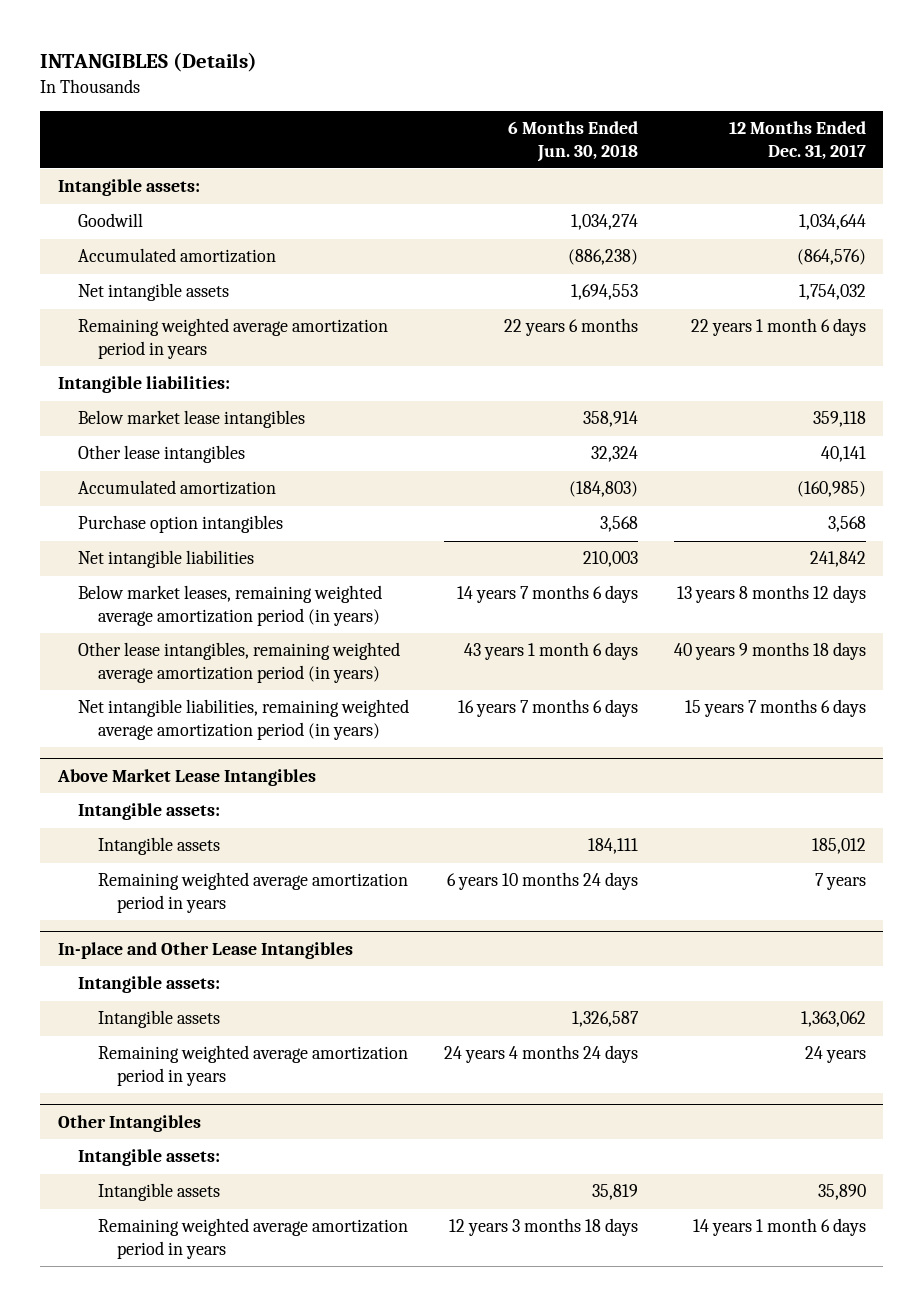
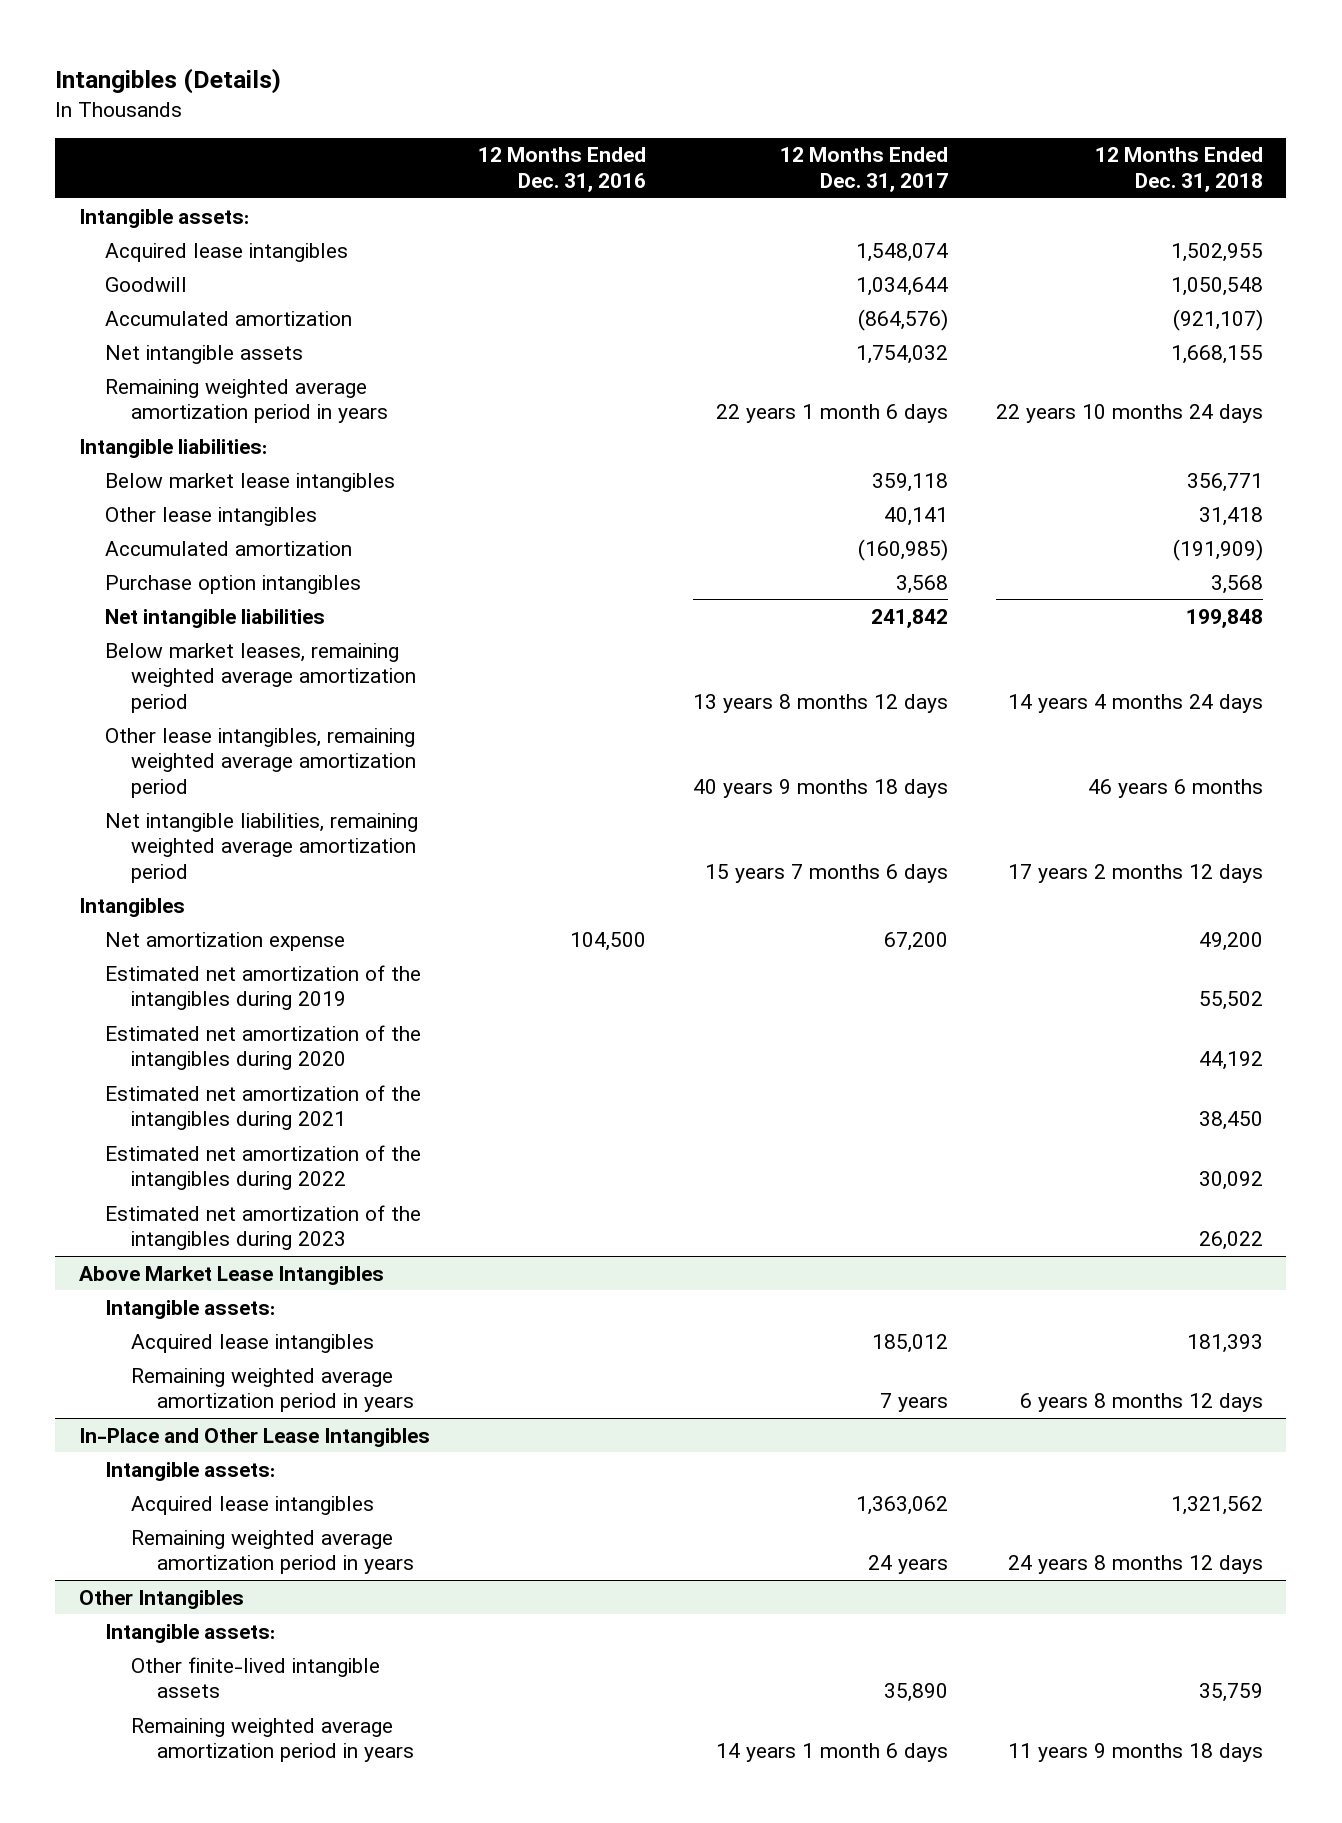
[40,52,258,73] INTANGIBLES (Details) -> [55,68,282,95] Intangibles (Details)
[508,121,639,162] 6 Months Ended Jun. 30, 2018 -> none
none -> [477,147,646,192] 12 Months Ended Dec. 31, 2016
none -> [1094,147,1263,192] 12 Months Ended Dec. 31, 2018
none -> [105,242,349,262] Acquired lease intangibles
[77,585,382,626] Below market leases, remaining weighted average amortization period (in years) -> [105,642,417,713] Below market leases, remaining weighted average amortization period
[77,642,400,683] Other lease intangibles, remaining weighted average amortization period (in years) -> [105,727,417,798] Other lease intangibles, remaining weighted average amortization period
[77,699,409,740] Net intangible liabilities, remaining weighted average amortization period (in years) -> [105,812,419,883] Net intangible liabilities, remaining weighted average amortization period
none -> [79,897,186,917] Intangibles
none -> [105,931,346,951] Net amortization expense
none -> [105,964,422,1011] Estimated net amortization of the intangibles during 2019
none -> [105,1024,422,1071] Estimated net amortization of the intangibles during 2020
none -> [105,1084,422,1131] Estimated net amortization of the intangibles during 2021
none -> [105,1144,422,1191] Estimated net amortization of the intangibles during 2022
none -> [105,1204,422,1251] Estimated net amortization of the intangibles during 2023
[97,837,220,856] Intangible assets -> [131,1333,375,1353] Acquired lease intangibles
[57,941,353,959] In-place and Other Lease Intangibles -> [79,1427,431,1447] In-Place and Other Lease Intangibles
[97,1010,220,1029] Intangible assets -> [131,1495,375,1515] Acquired lease intangibles
[97,1183,220,1202] Intangible assets -> [131,1656,381,1699] Other finite-lived intangible assets

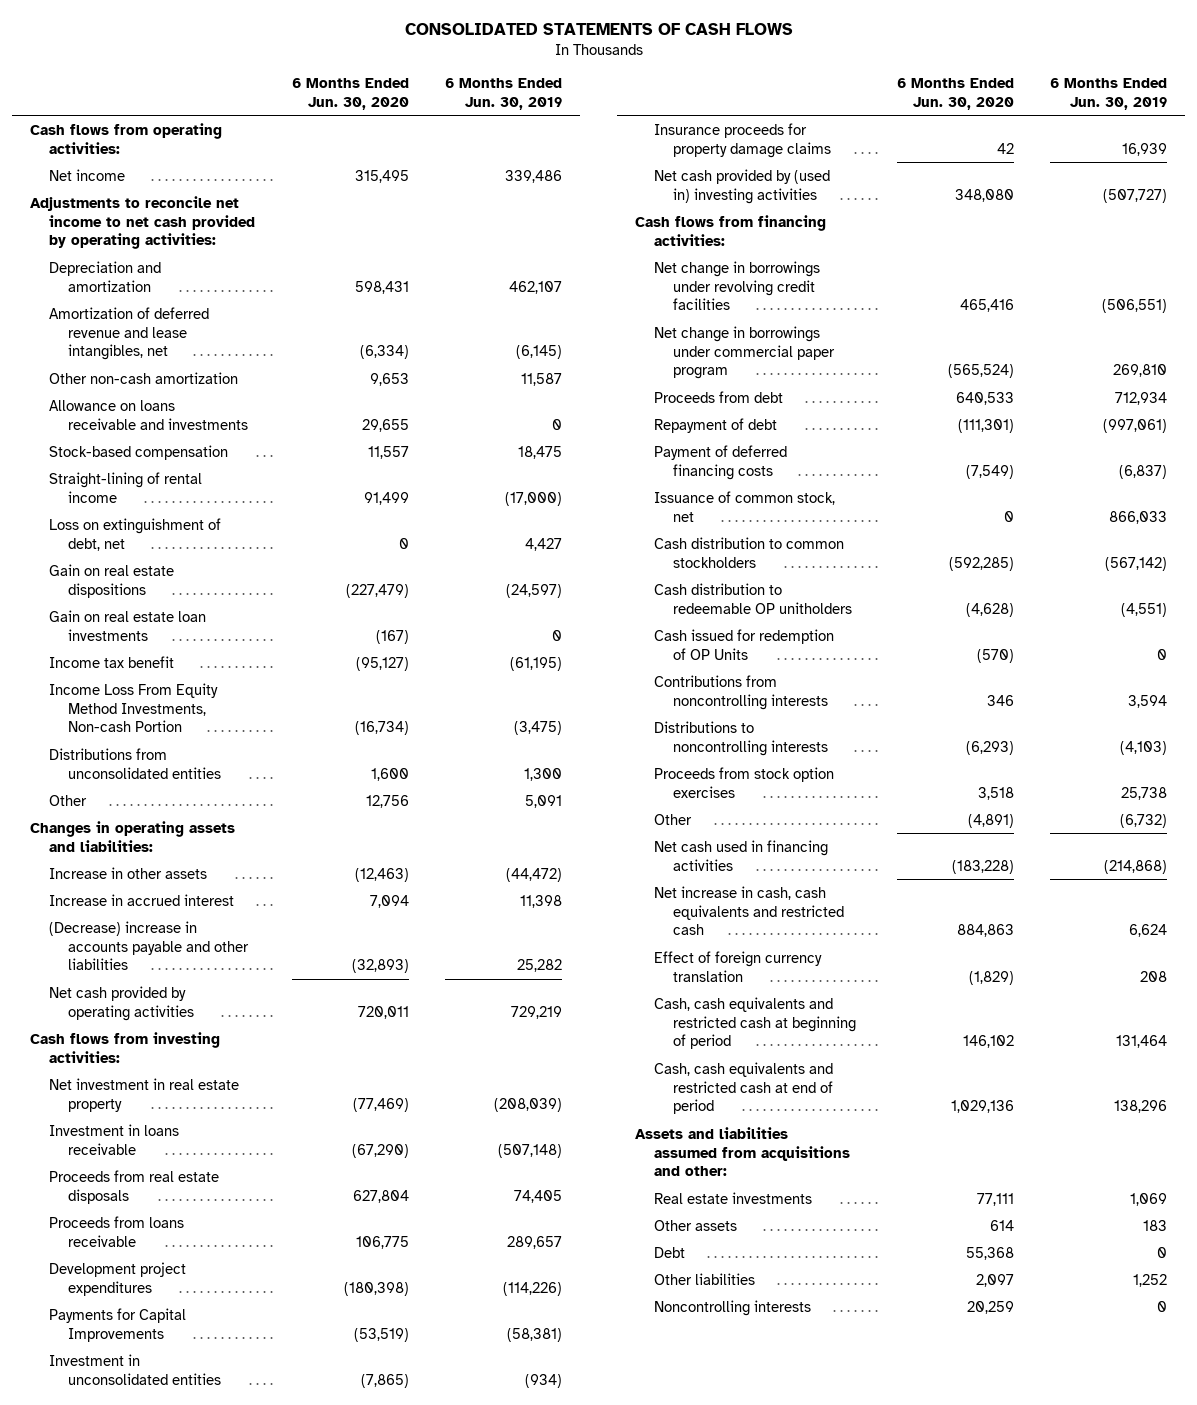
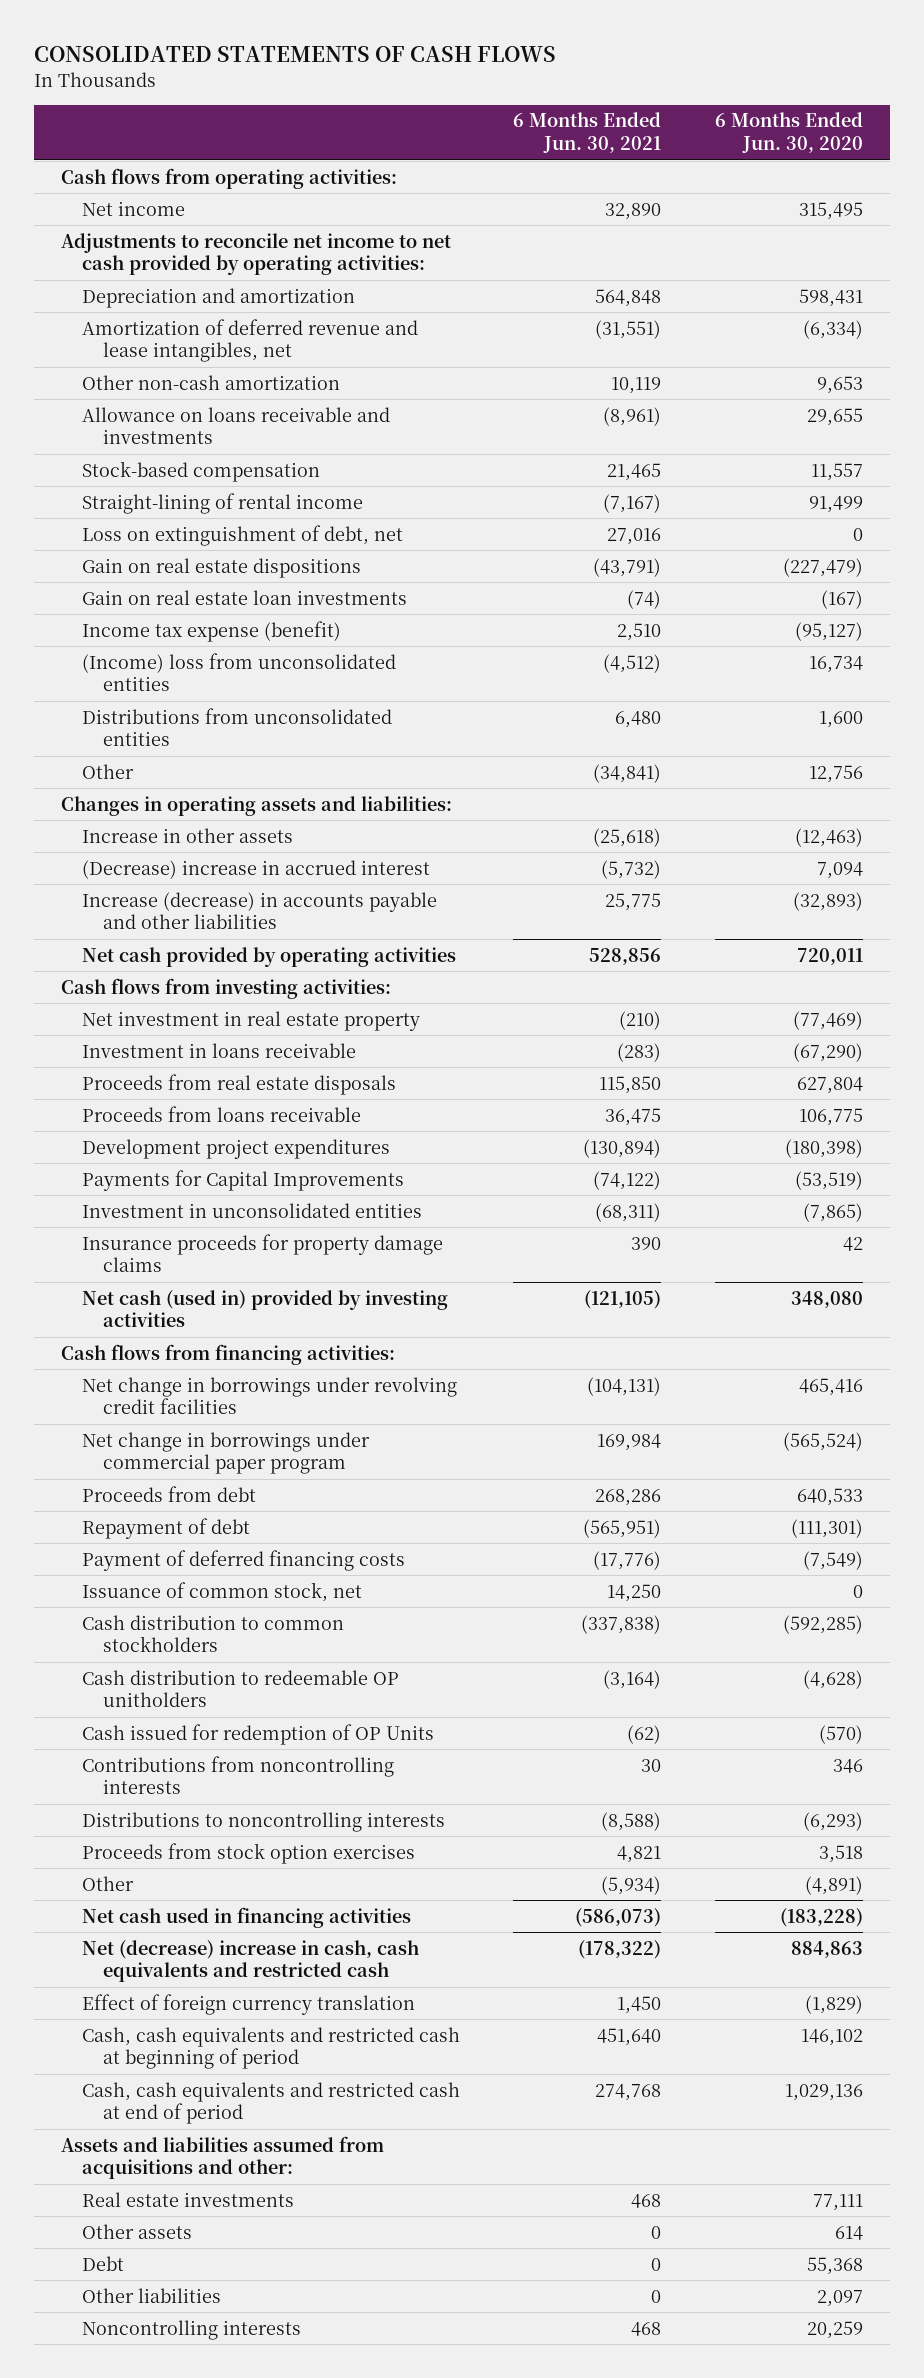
[444,77,562,110] 6 Months Ended Jun. 30, 2019 -> none
none -> [513,112,662,154] 6 Months Ended Jun. 30, 2021
[49,655,175,668] Income tax benefit -> [81,620,341,642] Income tax expense (benefit)
[49,682,219,733] Income Loss From Equity Method Investments, Non-cash Portion -> [81,652,396,692] (Income) loss from unconsolidated entities
[354,721,409,736] (16,734) -> [808,655,863,673] 16,734
[49,893,235,906] Increase in accrued interest -> [81,859,430,879] (Decrease) increase in accrued interest
[49,920,250,971] (Decrease) increase in accounts payable and other liabilities -> [81,891,437,930] Increase (decrease) in accounts payable and other liabilities
[654,168,831,204] Net cash provided by (used in) investing activities -> [81,1289,448,1328] Net cash (used in) provided by investing activities
[654,885,845,936] Net increase in cash, cash equivalents and restricted cash -> [81,1939,419,1983] Net (decrease) increase in cash, cash equivalents and restricted cash

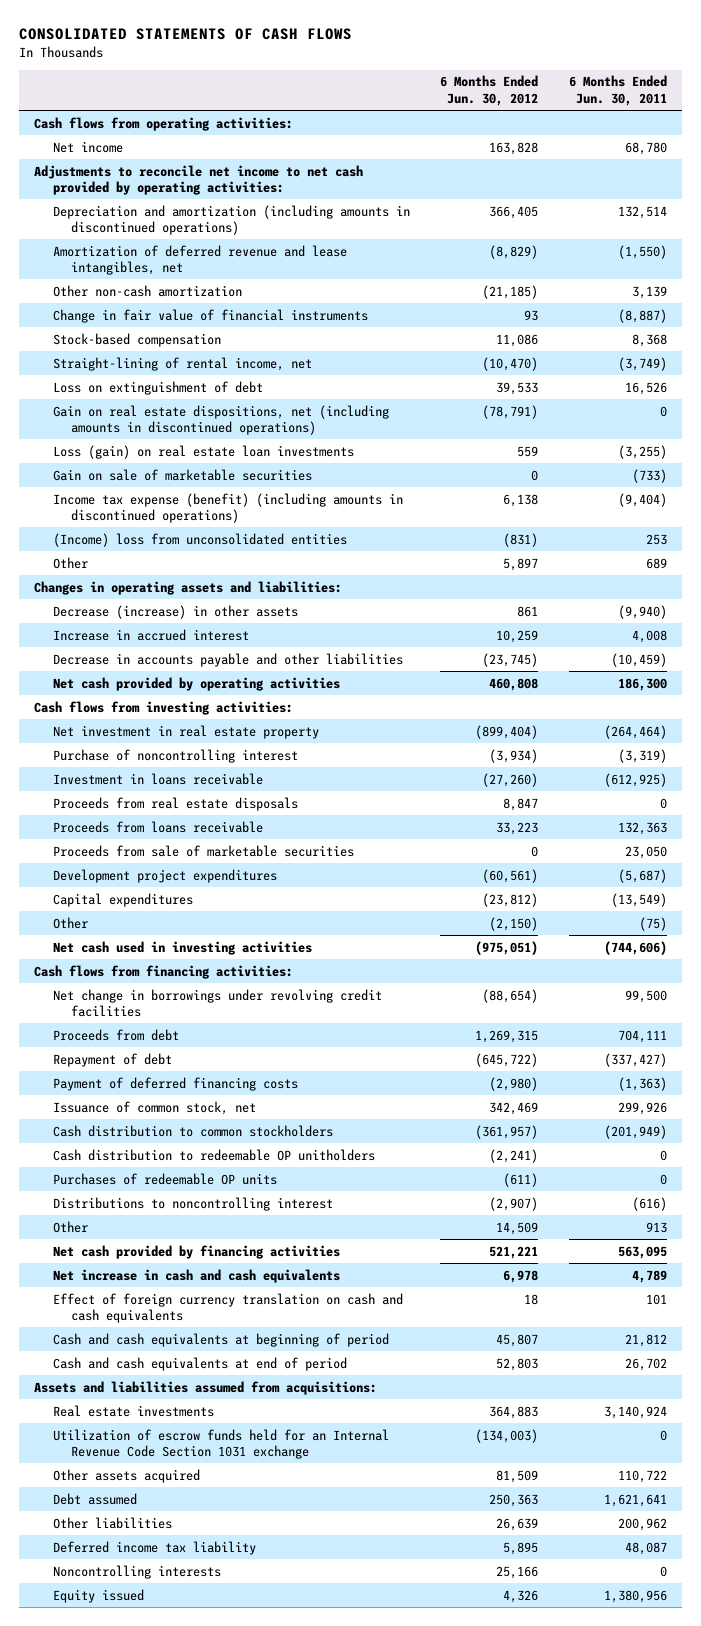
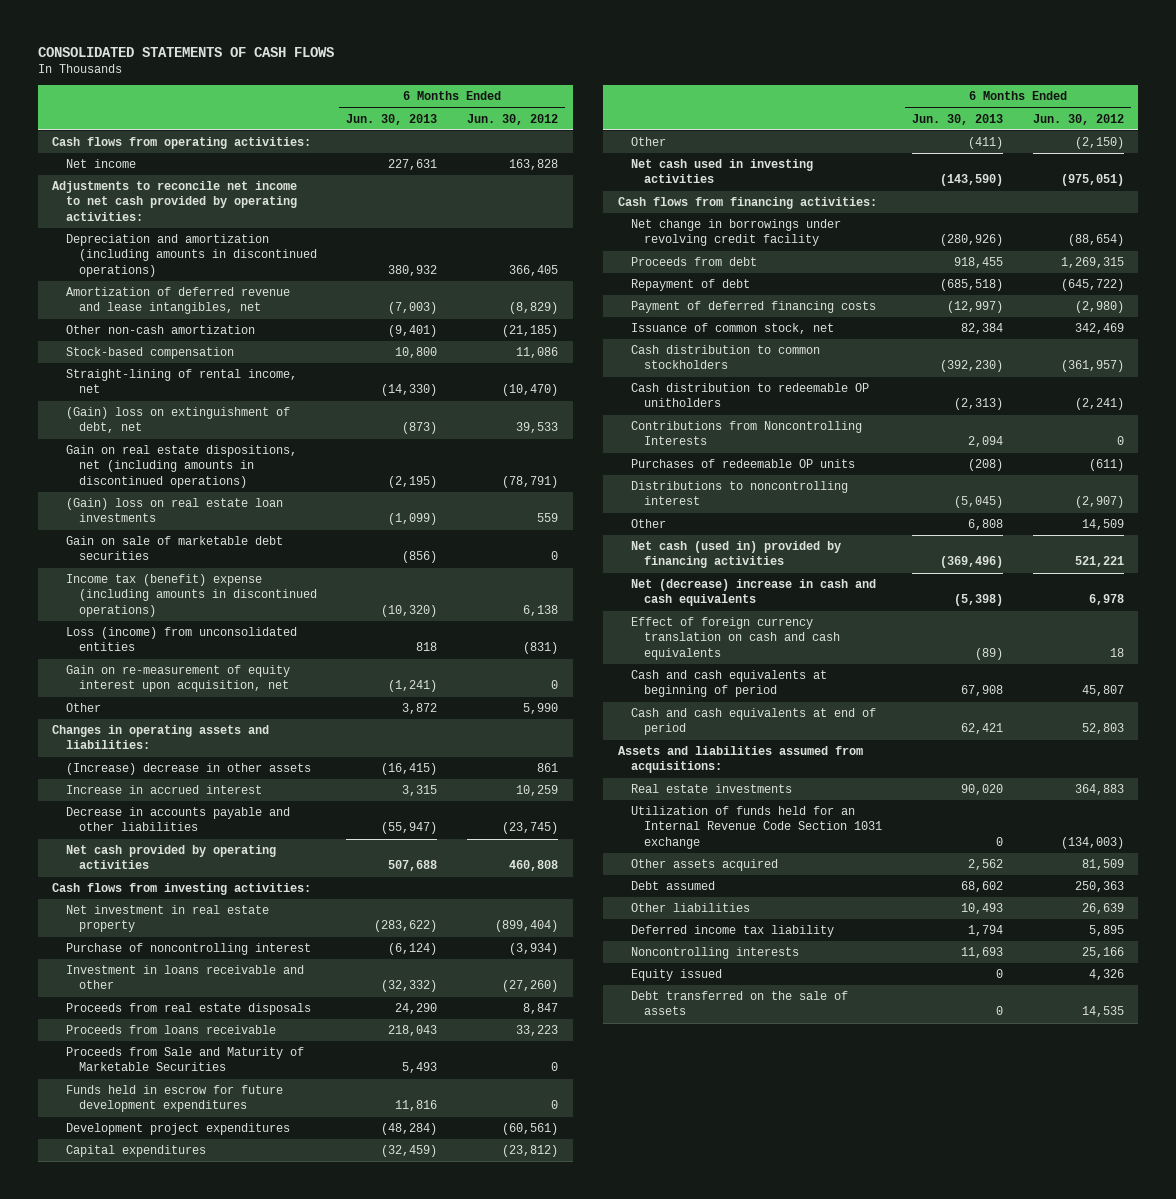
[568,75,667,106] 6 Months Ended Jun. 30, 2011 -> none
none -> [346,113,438,125] Jun. 30, 2013
[52,308,368,323] Change in fair value of financial instruments -> none
[52,380,263,395] Loss on extinguishment of debt -> [65,407,290,434] (Gain) loss on extinguishment of debt, net
[52,444,354,459] Loss (gain) on real estate loan investments -> [65,498,283,523] (Gain) loss on real estate loan investments
[52,468,312,481] Gain on sale of marketable securities -> [65,536,283,561] Gain on sale of marketable debt securities
[52,492,403,523] Income tax expense (benefit) (including amounts in discontinued operations) -> [65,574,317,617] Income tax (benefit) expense (including amounts in discontinued operations)
[52,532,347,547] (Income) loss from unconsolidated entities -> [65,627,297,652] Loss (income) from unconsolidated entities
none -> [65,665,290,693] Gain on re-measurement of equity interest upon acquisition, net
[503,557,539,571] 5,897 -> [522,703,558,715] 5,990
[52,604,298,619] Decrease (increase) in other assets -> [65,763,311,776] (Increase) decrease in other assets
[52,772,263,785] Investment in loans receivable -> [65,965,304,990] Investment in loans receivable and other
[52,844,354,857] Proceeds from sale of marketable securities -> [65,1047,304,1072] Proceeds from Sale and Maturity of Marketable Securities
none -> [65,1085,283,1113] Funds held in escrow for future development expenditures
[52,988,382,1017] Net change in borrowings under revolving credit facilities -> [631,219,842,247] Net change in borrowings under revolving credit facility
none -> [631,421,863,446] Contributions from Noncontrolling Interests
[52,1244,340,1259] Net cash provided by financing activities -> [631,541,842,569] Net cash (used in) provided by financing activities
[52,1268,340,1283] Net increase in cash and cash equivalents -> [631,579,877,607] Net (decrease) increase in cash and cash equivalents
[52,1428,389,1459] Utilization of escrow funds held for an Internal Revenue Code Section 1031 exchange -> [631,806,883,849] Utilization of funds held for an Internal Revenue Code Section 1031 exchange
none -> [631,991,849,1016] Debt transferred on the sale of assets

